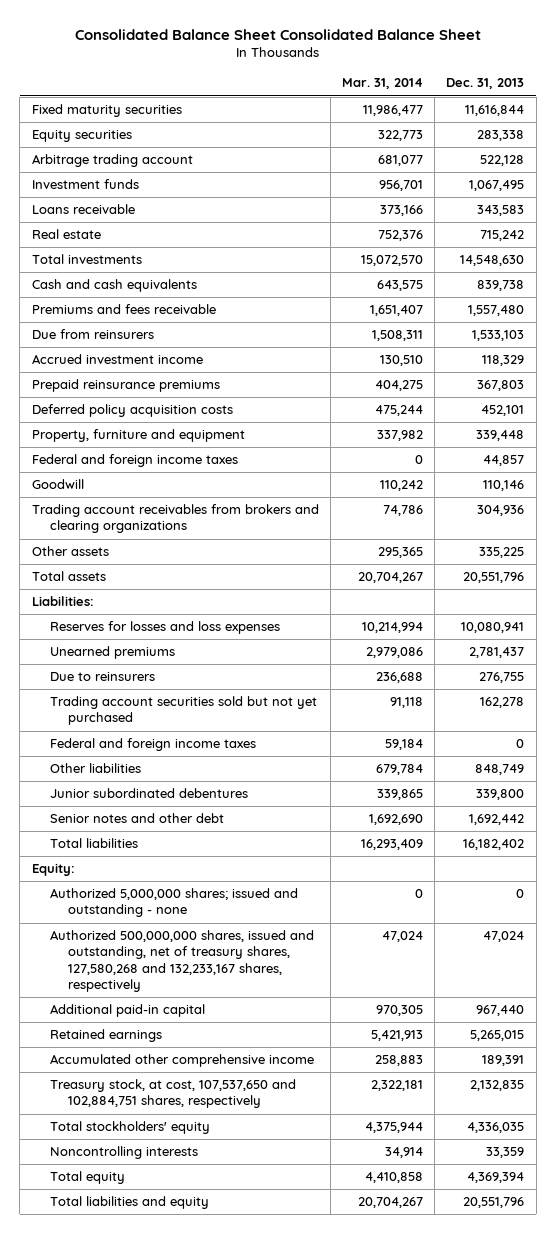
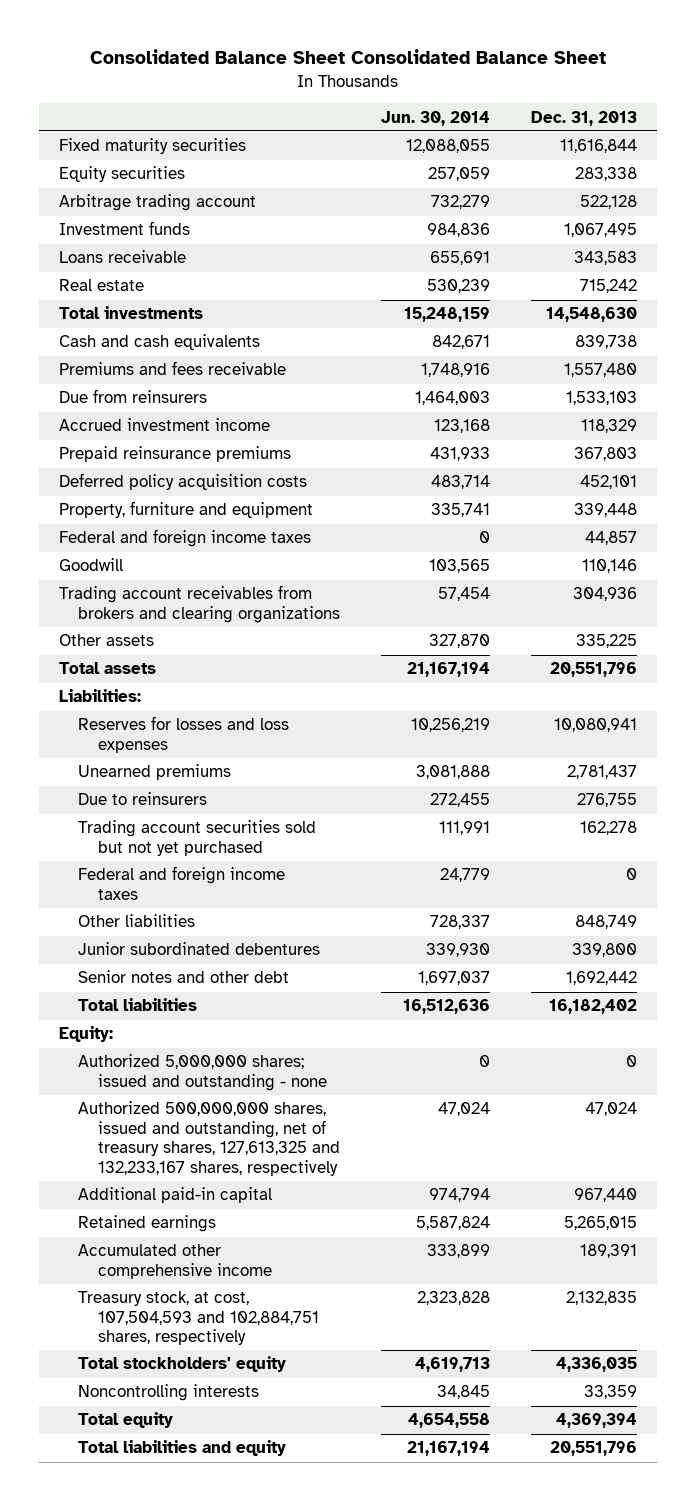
[342,78,424,90] Mar. 31, 2014 -> none
none -> [381,110,491,126] Jun. 30, 2014
[49,930,314,992] Authorized 500,000,000 shares, issued and outstanding, net of treasury shares, 127,580,268 and 132,233,167 shares, respectively -> [78,1101,341,1176] Authorized 500,000,000 shares, issued and outstanding, net of treasury shares, 127,613,325 and 132,233,167 shares, respectively
[49,1079,296,1109] Treasury stock, at cost, 107,537,650 and 102,884,751 shares, respectively -> [78,1291,320,1346] Treasury stock, at cost, 107,504,593 and 102,884,751 shares, respectively

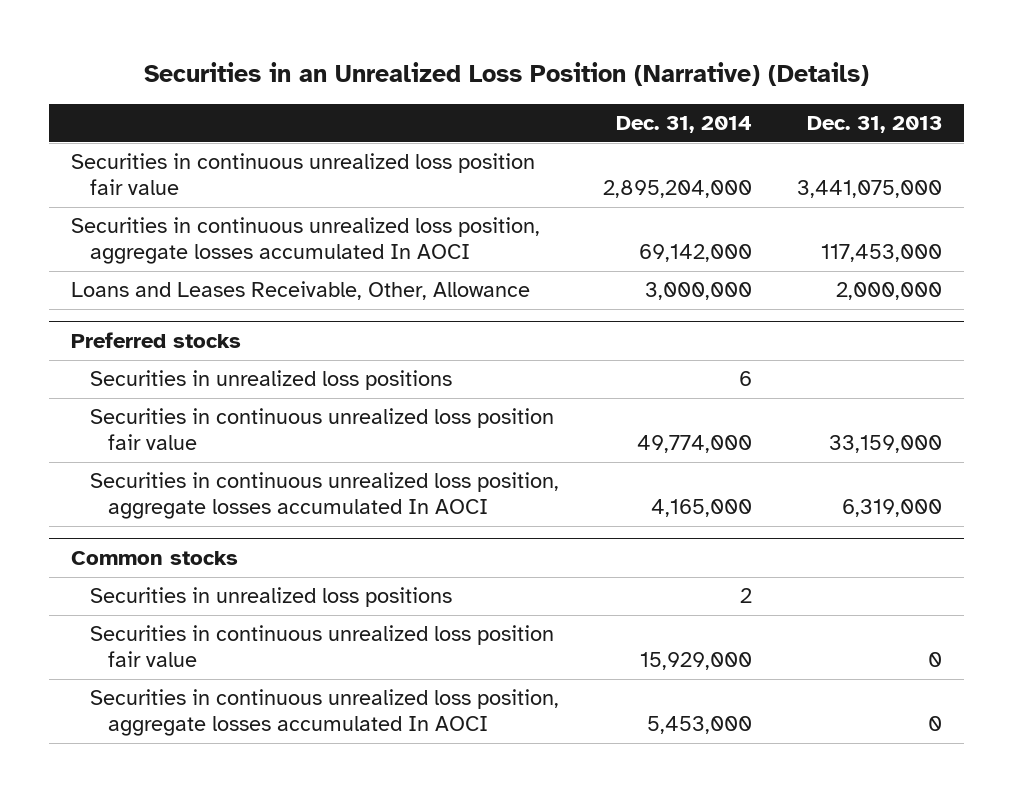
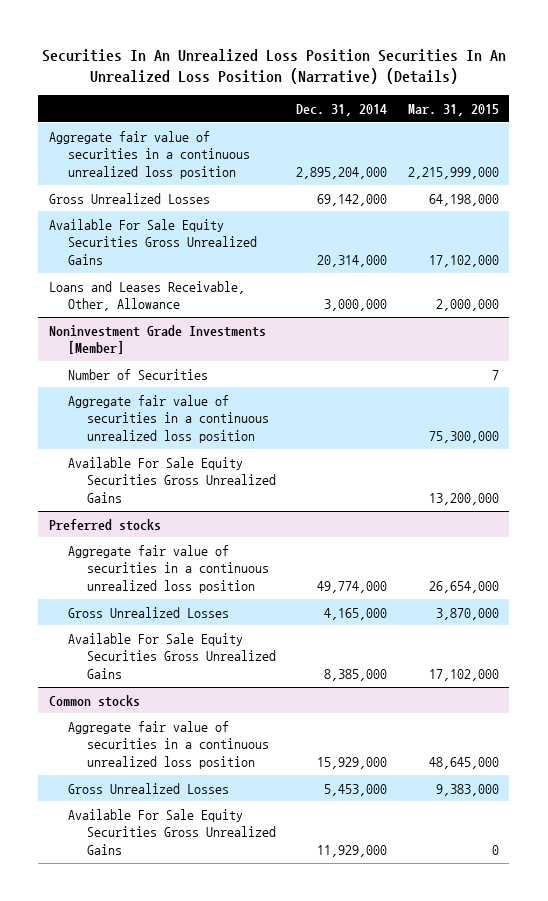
[143,62,869,87] Securities in an Unrealized Loss Position (Narrative) (Details) -> [41,48,506,85] Securities In An Unrealized Loss Position Securities In An Unrealized Loss Position (Narrative) (Details)
[807,116,943,134] Dec. 31, 2013 -> none
none -> [408,103,500,116] Mar. 31, 2015
[71,153,536,195] Securities in continuous unrealized loss position fair value -> [48,130,250,180] Aggregate fair value of securities in a continuous unrealized loss position
[71,217,541,264] Securities in continuous unrealized loss position, aggregate losses accumulated In AOCI -> [48,192,210,204] Gross Unrealized Losses
none -> [48,218,257,266] Available For Sale Equity Securities Gross Unrealized Gains
none -> [48,324,266,355] Noninvestment Grade Investments [Member]
none -> [67,368,208,380] Number of Securities
none -> [67,394,269,444] Aggregate fair value of securities in a continuous unrealized loss position
none -> [67,456,276,504] Available For Sale Equity Securities Gross Unrealized Gains
[89,370,452,391] Securities in unrealized loss positions -> none
[89,408,554,450] Securities in continuous unrealized loss position fair value -> [67,544,269,594] Aggregate fair value of securities in a continuous unrealized loss position
[89,472,559,519] Securities in continuous unrealized loss position, aggregate losses accumulated In AOCI -> [67,606,229,618] Gross Unrealized Losses
none -> [67,632,276,680] Available For Sale Equity Securities Gross Unrealized Gains
[89,587,452,608] Securities in unrealized loss positions -> none
[89,625,554,667] Securities in continuous unrealized loss position fair value -> [67,720,269,770] Aggregate fair value of securities in a continuous unrealized loss position
[89,689,559,736] Securities in continuous unrealized loss position, aggregate losses accumulated In AOCI -> [67,782,229,794] Gross Unrealized Losses
none -> [67,808,276,856] Available For Sale Equity Securities Gross Unrealized Gains

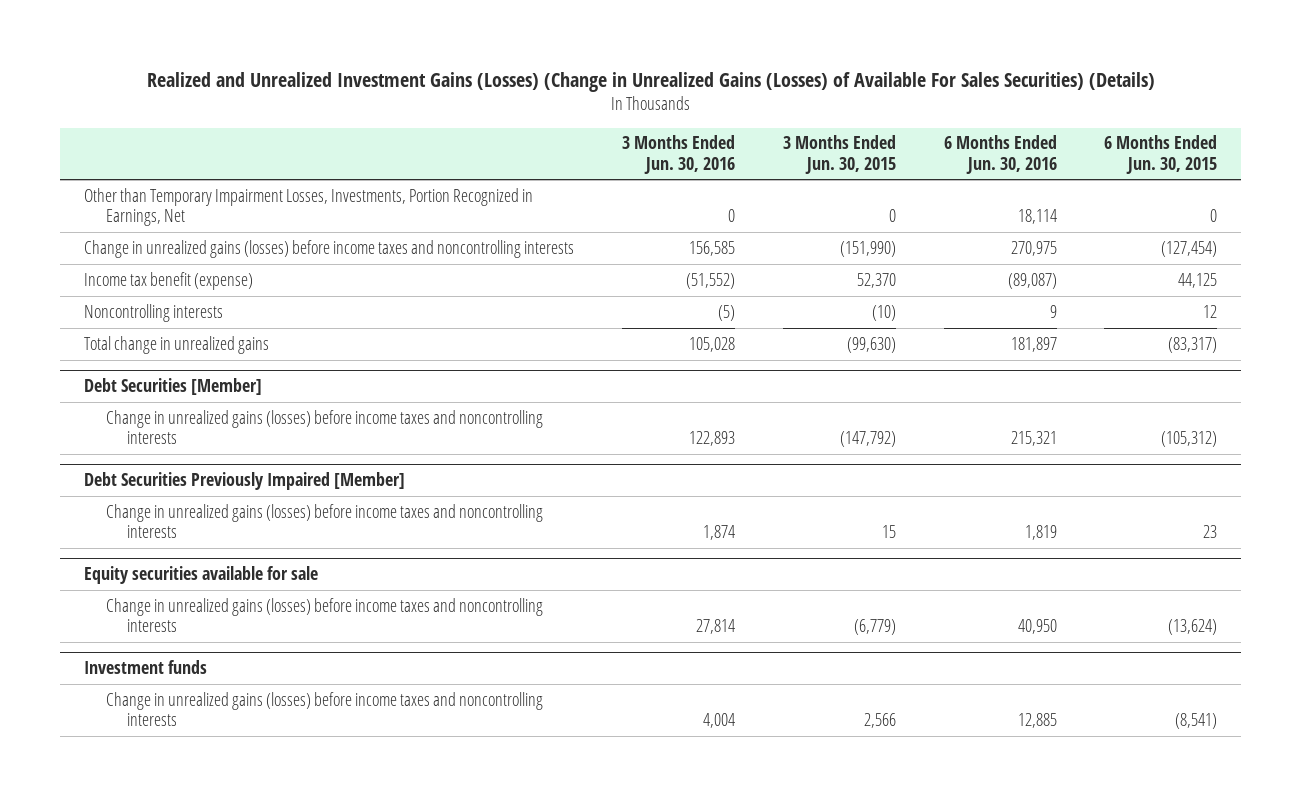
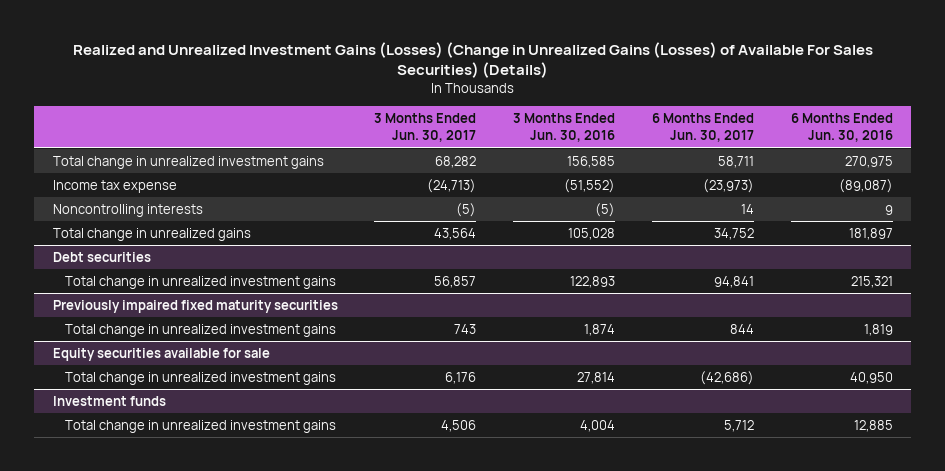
[782,135,896,174] 3 Months Ended Jun. 30, 2015 -> none
[1104,135,1218,174] 6 Months Ended Jun. 30, 2015 -> none
none -> [374,113,477,143] 3 Months Ended Jun. 30, 2017
none -> [651,113,754,143] 6 Months Ended Jun. 30, 2017
[83,187,533,227] Other than Temporary Impairment Losses, Investments, Portion Recognized in Earnings, Net -> none
[83,239,574,258] Change in unrealized gains (losses) before income taxes and noncontrolling interests -> [52,155,324,169] Total change in unrealized investment gains
[83,271,253,290] Income tax benefit (expense) -> [52,179,177,193] Income tax expense
[83,378,262,396] Debt Securities [Member] -> [52,251,151,262] Debt securities
[105,409,543,445] Change in unrealized gains (losses) before income taxes and noncontrolling interests -> [65,275,337,289] Total change in unrealized investment gains
[83,472,405,491] Debt Securities Previously Impaired [Member] -> [52,299,338,313] Previously impaired fixed maturity securities
[105,503,543,539] Change in unrealized gains (losses) before income taxes and noncontrolling interests -> [65,323,337,337] Total change in unrealized investment gains
[105,597,543,633] Change in unrealized gains (losses) before income taxes and noncontrolling interests -> [65,371,337,385] Total change in unrealized investment gains
[105,691,543,727] Change in unrealized gains (losses) before income taxes and noncontrolling interests -> [65,419,337,433] Total change in unrealized investment gains

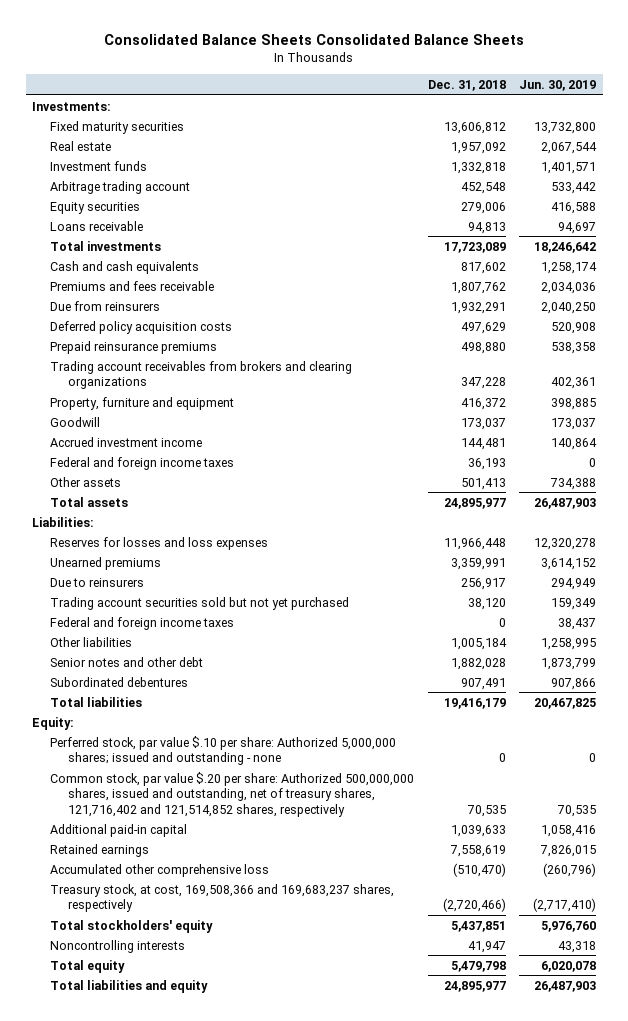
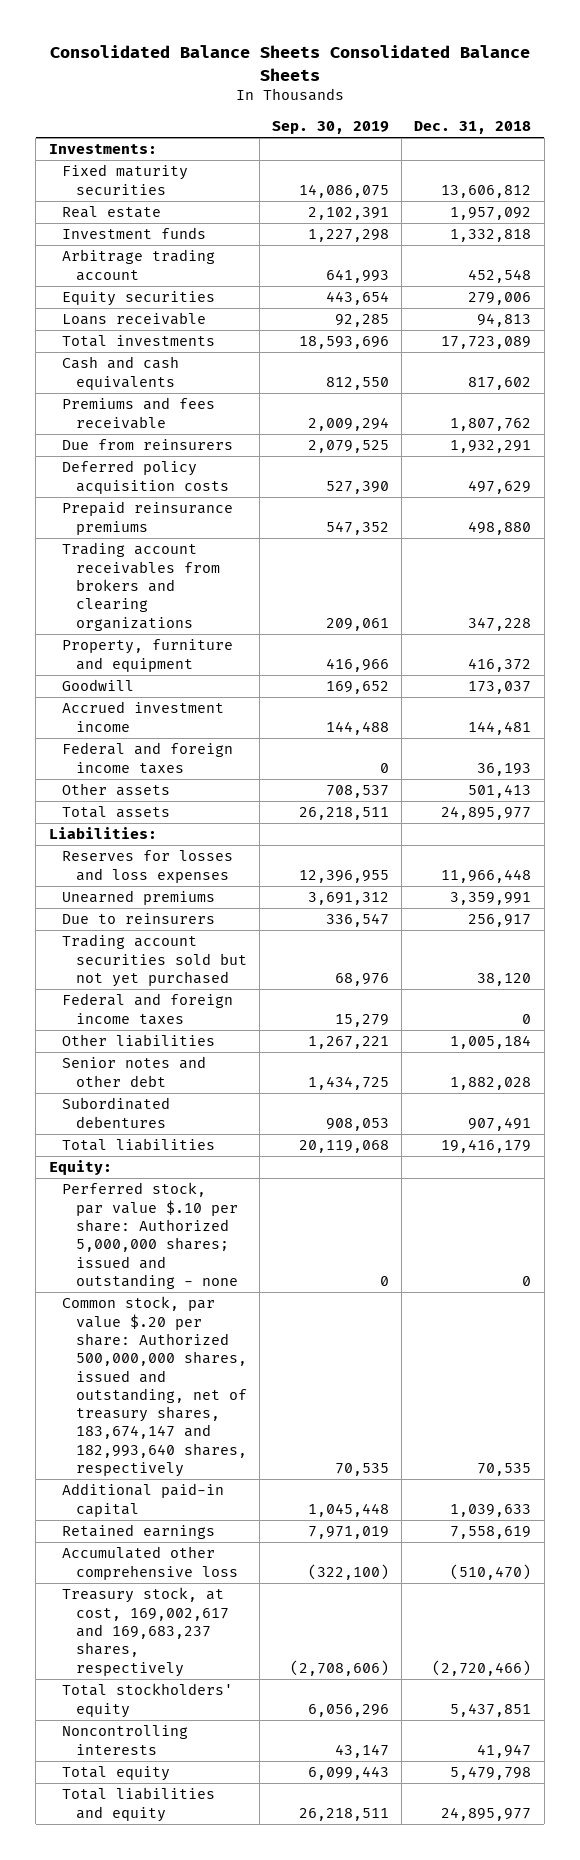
[518,79,596,91] Jun. 30, 2019 -> none
none -> [272,121,390,135] Sep. 30, 2019
[50,771,415,817] Common stock, par value $.20 per share: Authorized 500,000,000 shares, issued and outstanding, net of treasury shares, 121,716,402 and 121,514,852 shares, respectively -> [62,1296,247,1478] Common stock, par value $.20 per share: Authorized 500,000,000 shares, issued and outstanding, net of treasury shares, 183,674,147 and 182,993,640 shares, respectively
[50,883,395,913] Treasury stock, at cost, 169,508,366 and 169,683,237 shares, respectively -> [62,1587,229,1677] Treasury stock, at cost, 169,002,617 and 169,683,237 shares, respectively

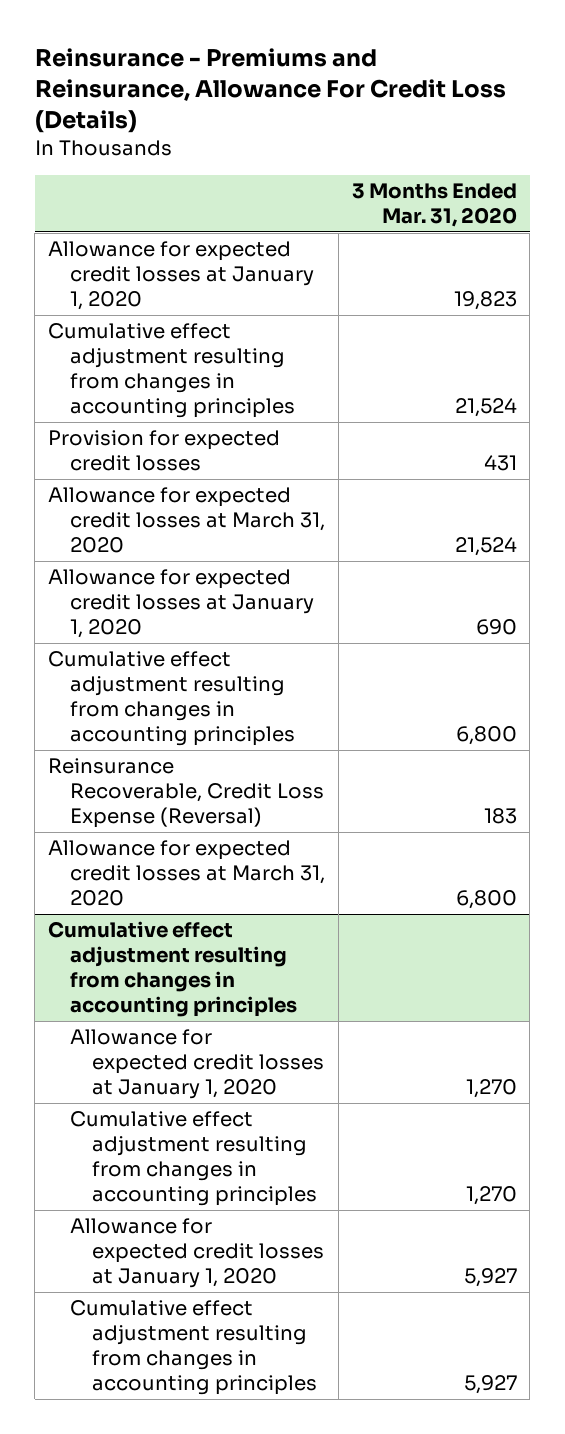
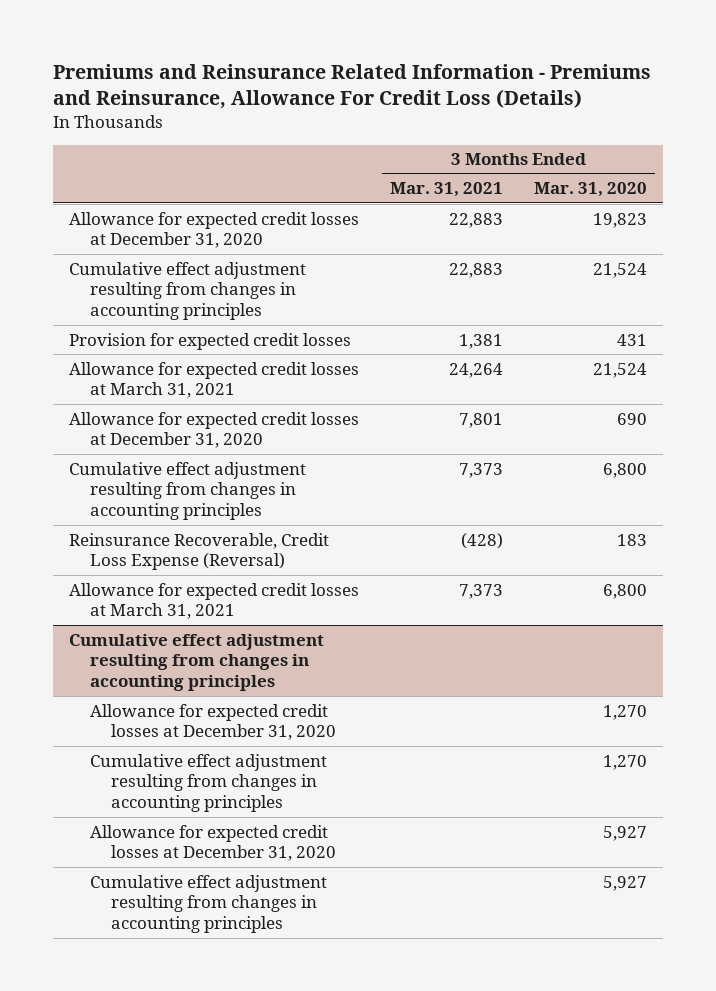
[34,47,506,133] Reinsurance - Premiums and Reinsurance, Allowance For Credit Loss (Details) -> [52,64,651,110] Premiums and Reinsurance Related Information - Premiums and Reinsurance, Allowance For Credit Loss (Details)
none -> [389,182,503,198] Mar. 31, 2021
[48,241,314,310] Allowance for expected credit losses at January 1, 2020 -> [68,211,359,249] Allowance for expected credit losses at December 31, 2020
[48,487,325,553] Allowance for expected credit losses at March 31, 2020 -> [68,361,359,399] Allowance for expected credit losses at March 31, 2021
[48,569,314,638] Allowance for expected credit losses at January 1, 2020 -> [68,411,359,449] Allowance for expected credit losses at December 31, 2020
[48,840,325,906] Allowance for expected credit losses at March 31, 2020 -> [68,582,359,620] Allowance for expected credit losses at March 31, 2021
[69,1029,324,1099] Allowance for expected credit losses at January 1, 2020 -> [89,703,336,741] Allowance for expected credit losses at December 31, 2020
[69,1218,324,1288] Allowance for expected credit losses at January 1, 2020 -> [89,824,336,862] Allowance for expected credit losses at December 31, 2020

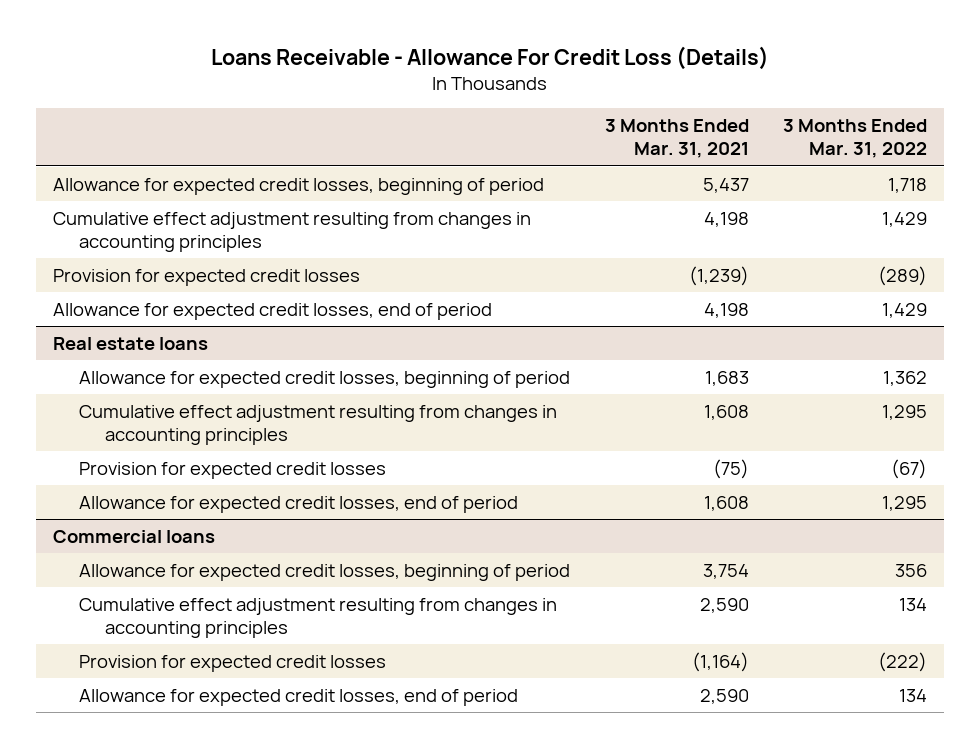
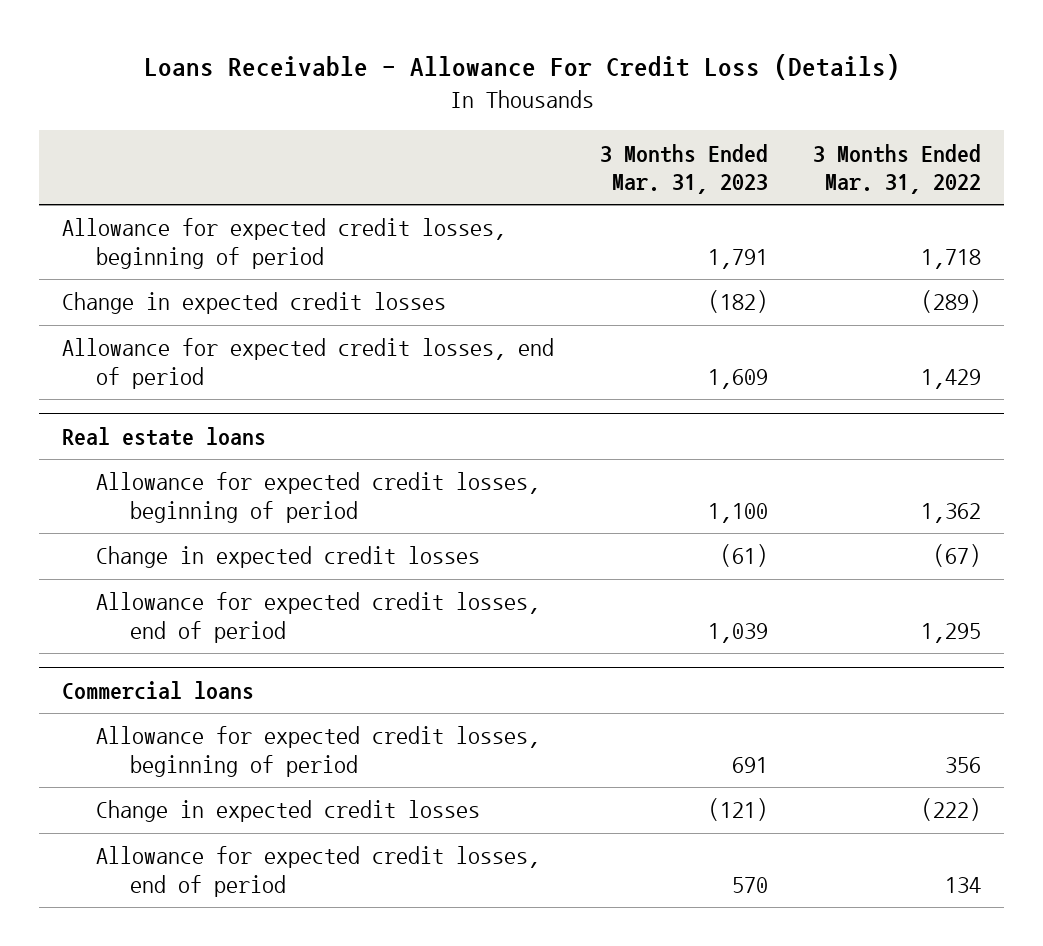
[604,119,749,159] 3 Months Ended Mar. 31, 2021 -> none
none -> [599,143,768,194] 3 Months Ended Mar. 31, 2023
[53,211,532,252] Cumulative effect adjustment resulting from changes in accounting principles -> none
[53,268,361,286] Provision for expected credit losses -> [61,292,446,315] Change in expected credit losses
[79,404,558,445] Cumulative effect adjustment resulting from changes in accounting principles -> none
[79,461,387,479] Provision for expected credit losses -> [95,546,480,569] Change in expected credit losses
[79,597,558,638] Cumulative effect adjustment resulting from changes in accounting principles -> none
[79,654,387,672] Provision for expected credit losses -> [95,800,480,823] Change in expected credit losses

